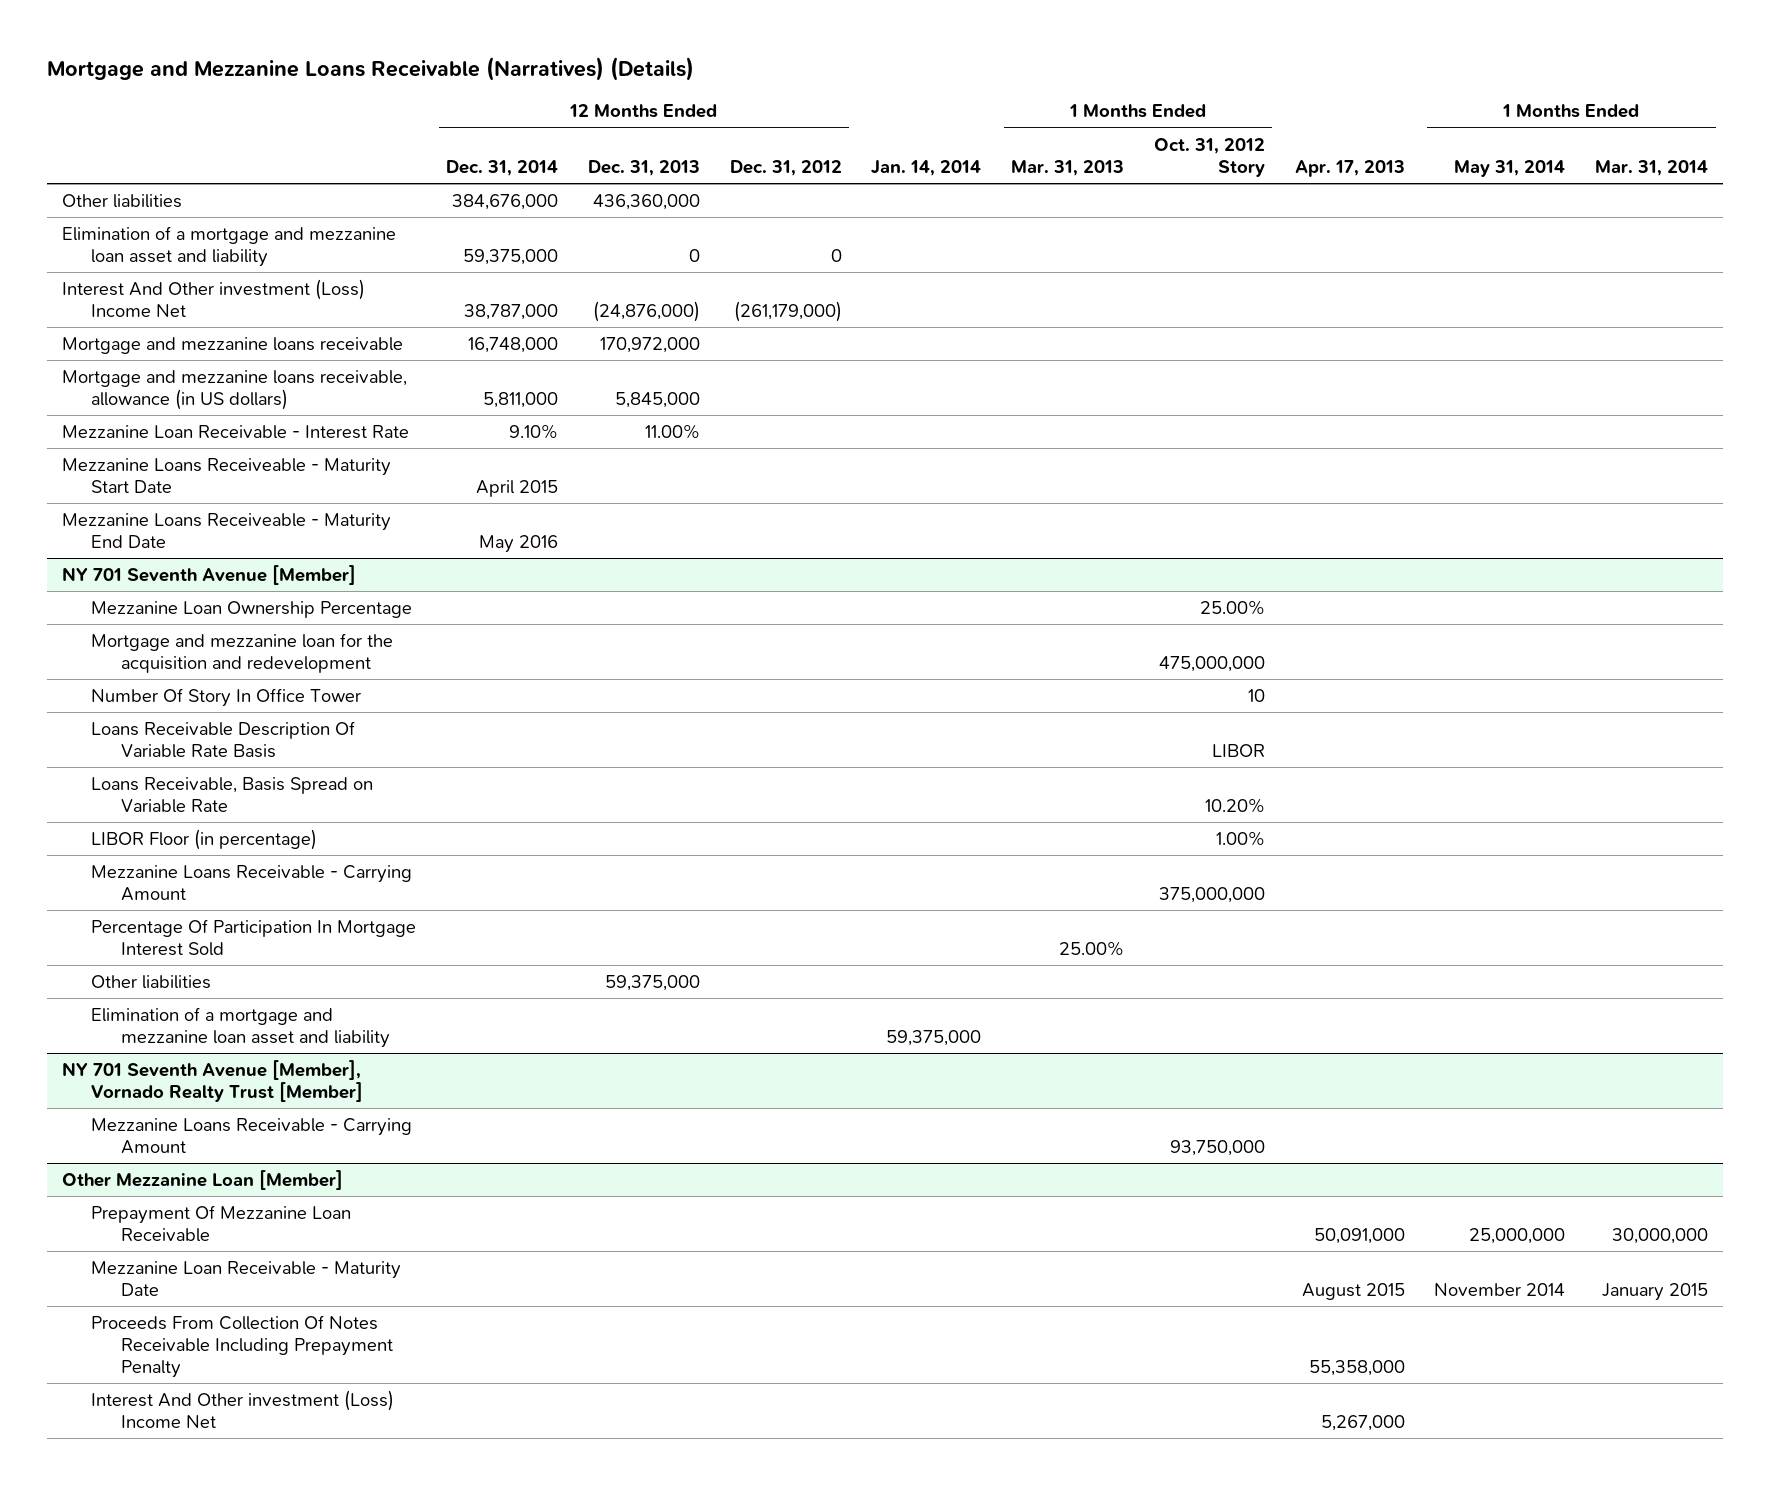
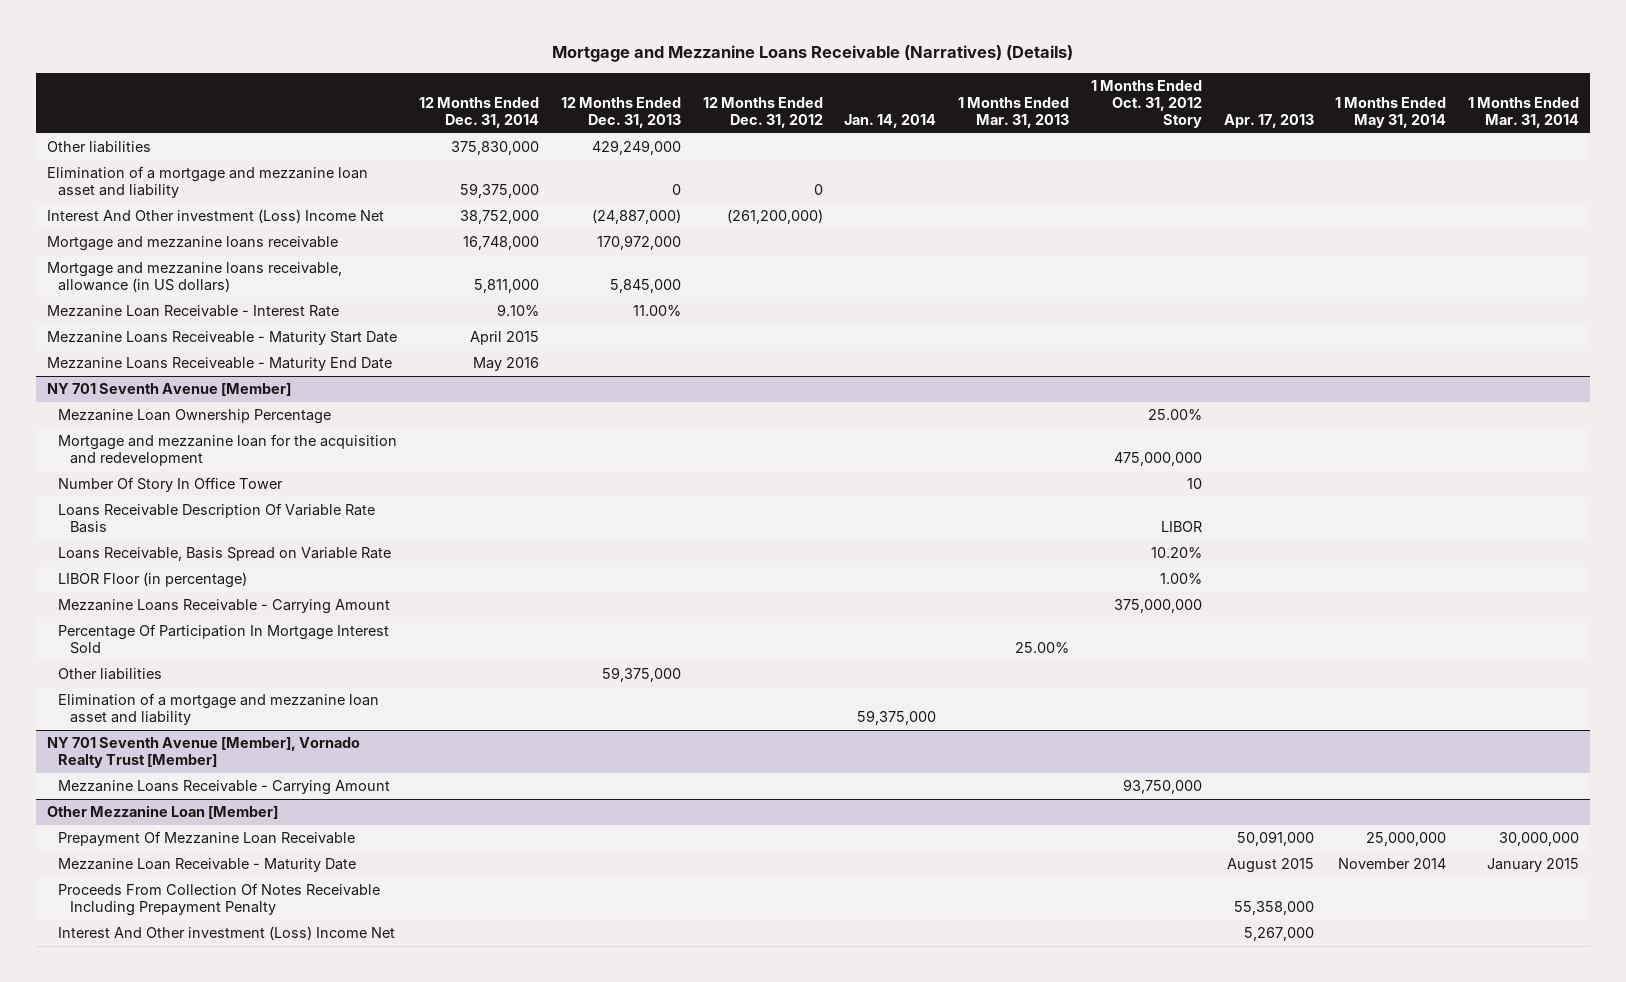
[452,193,559,210] 384,676,000 -> [451,141,540,156] 375,830,000
[592,193,700,210] 436,360,000 -> [591,140,681,156] 429,249,000
[464,304,559,321] 38,787,000 -> [460,210,540,225] 38,752,000
[592,301,700,323] (24,876,000) -> [591,209,681,225] (24,887,000)
[733,301,842,323] (261,179,000) -> [726,209,823,225] (261,200,000)

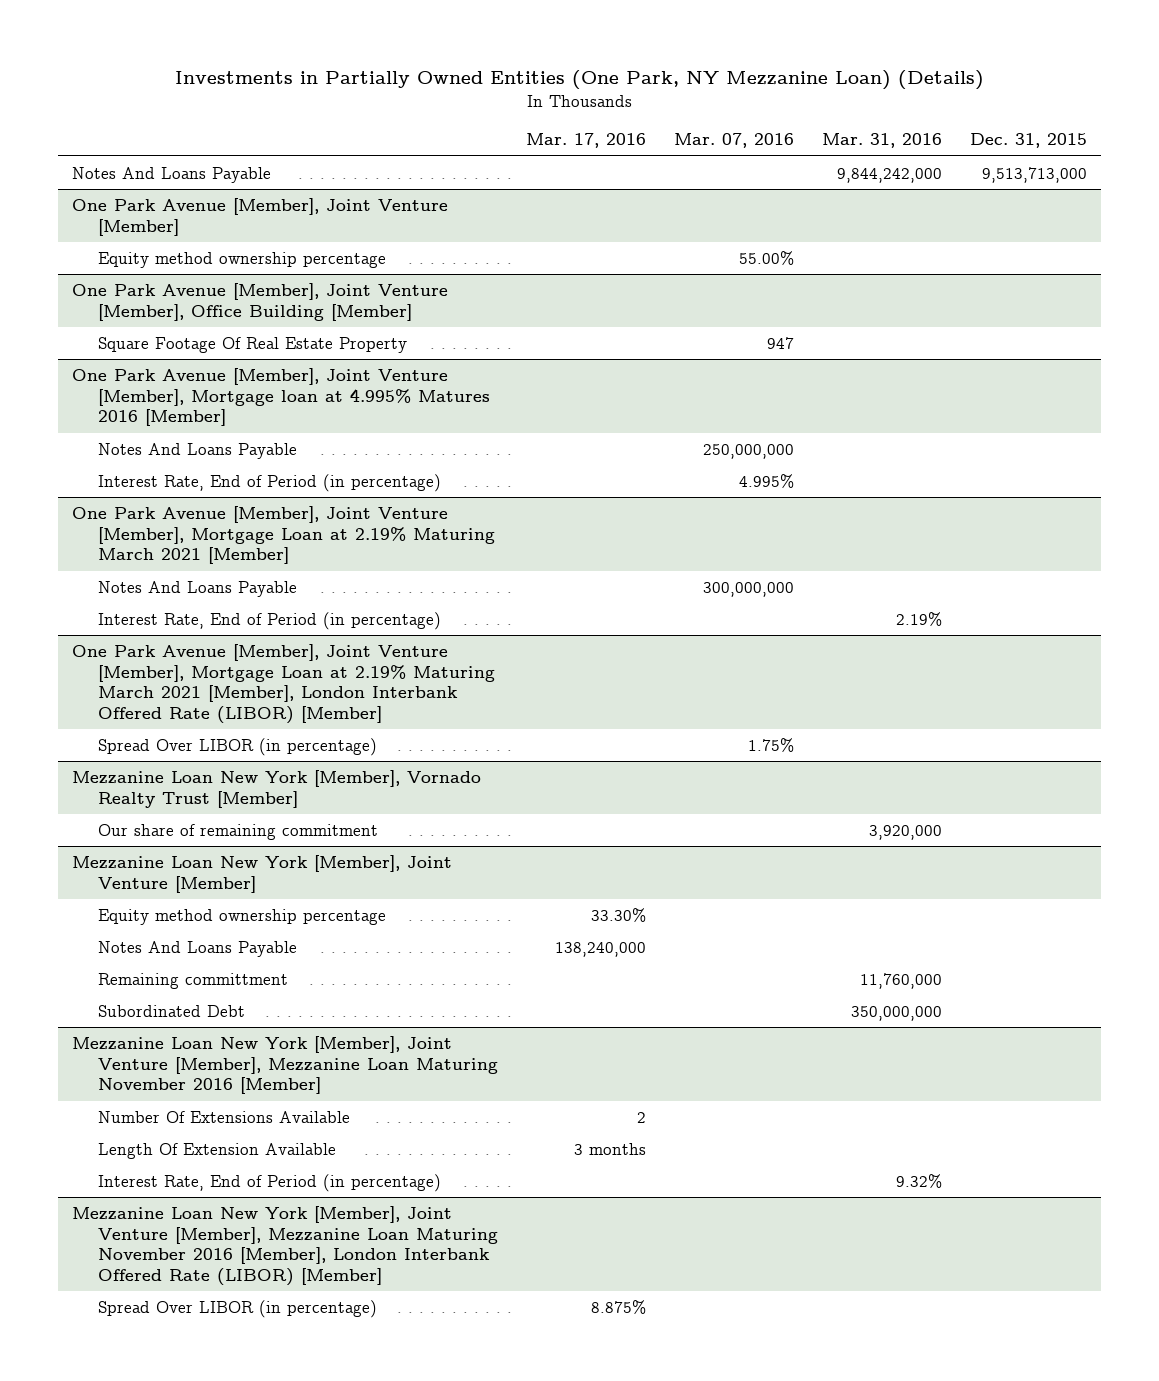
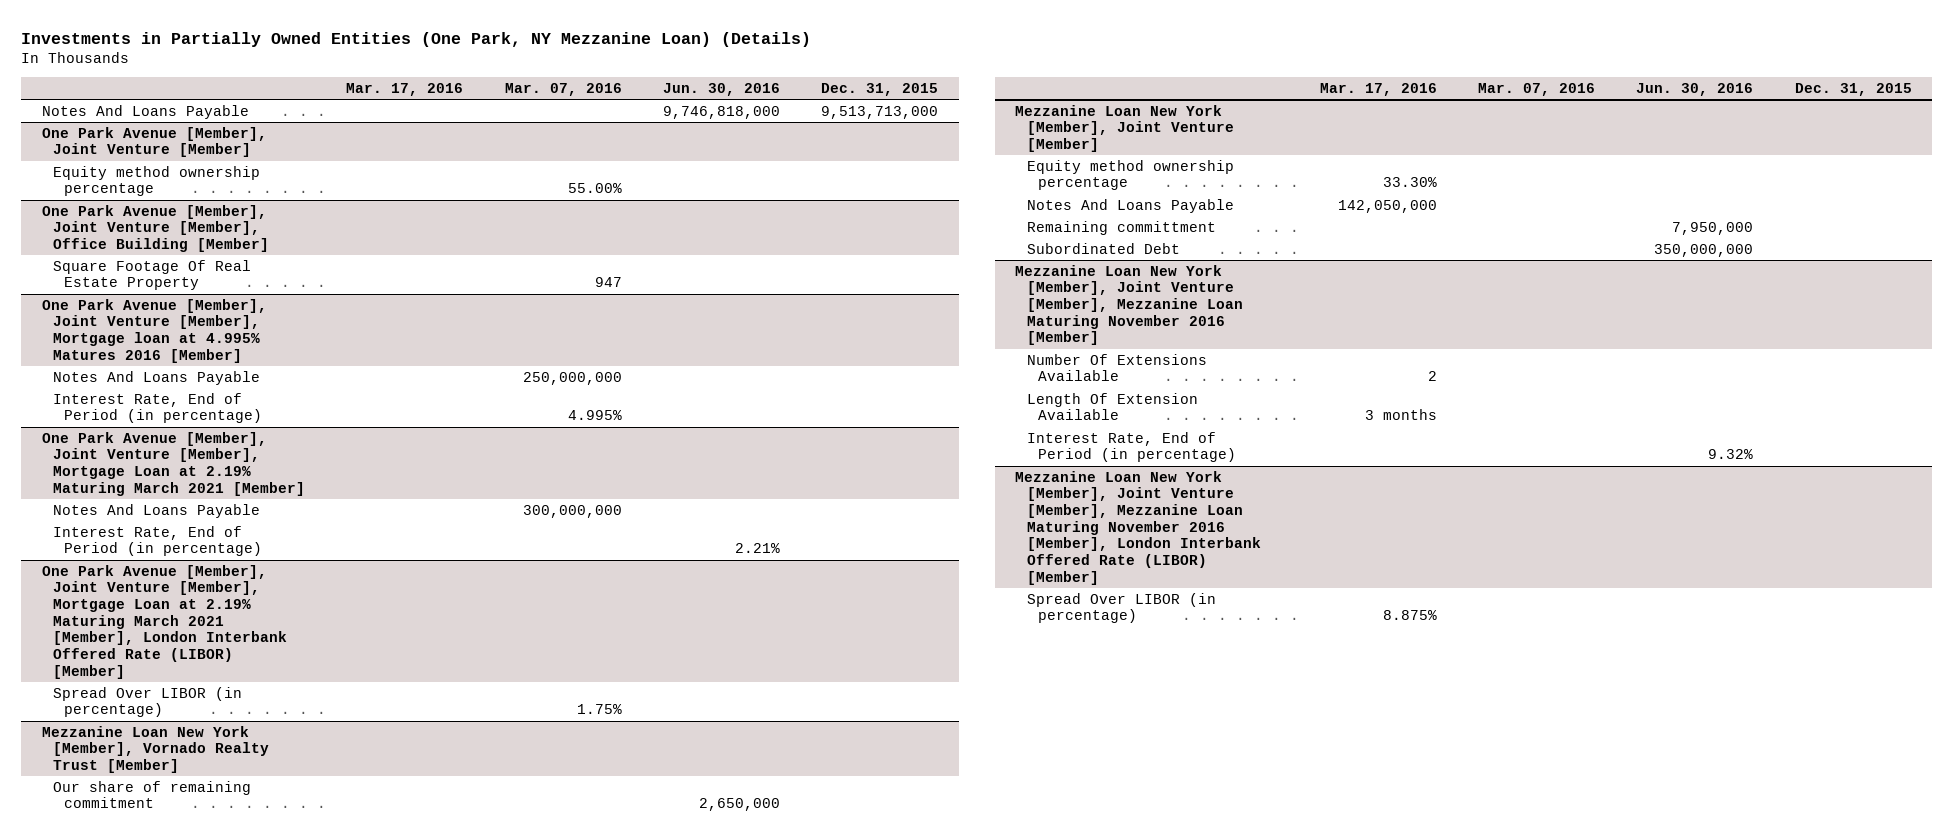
[821,133,942,149] Mar. 31, 2016 -> none
none -> [663,83,781,97] Jun. 30, 2016
[554,941,646,957] 138,240,000 -> [1337,199,1437,213] 142,050,000

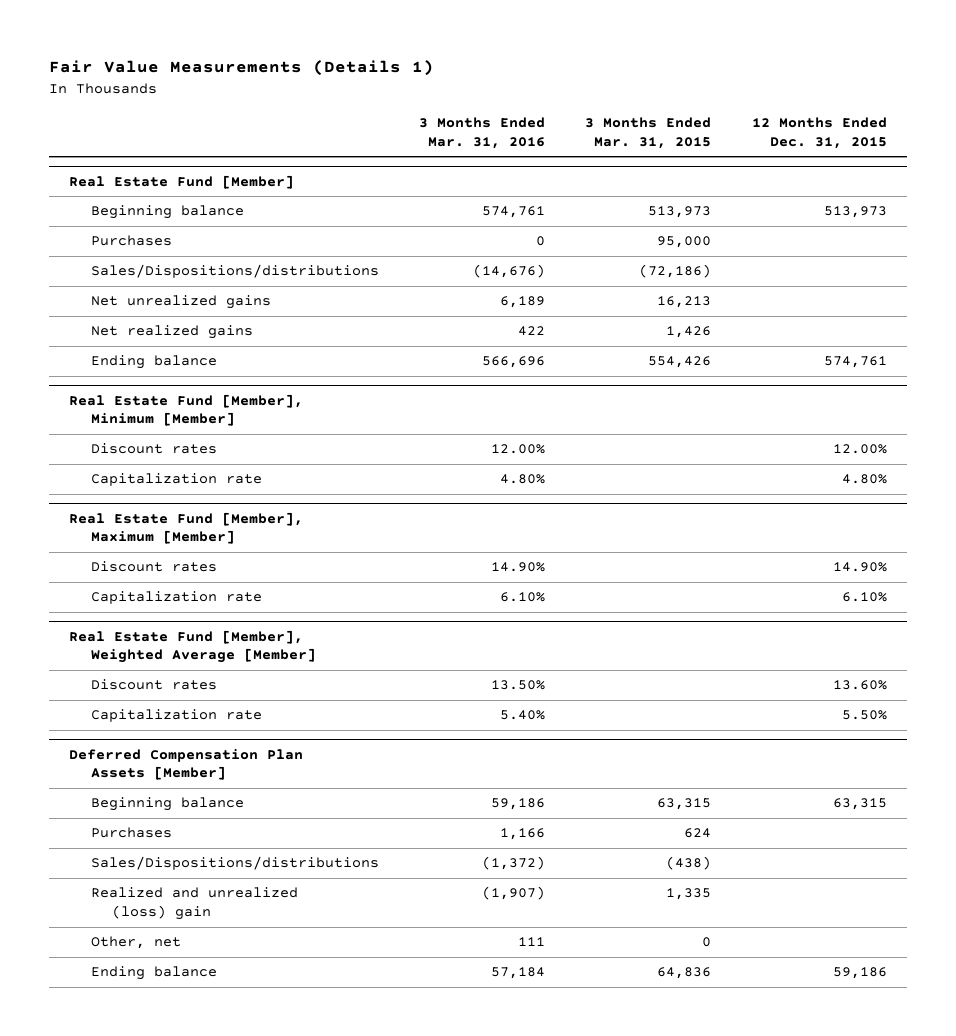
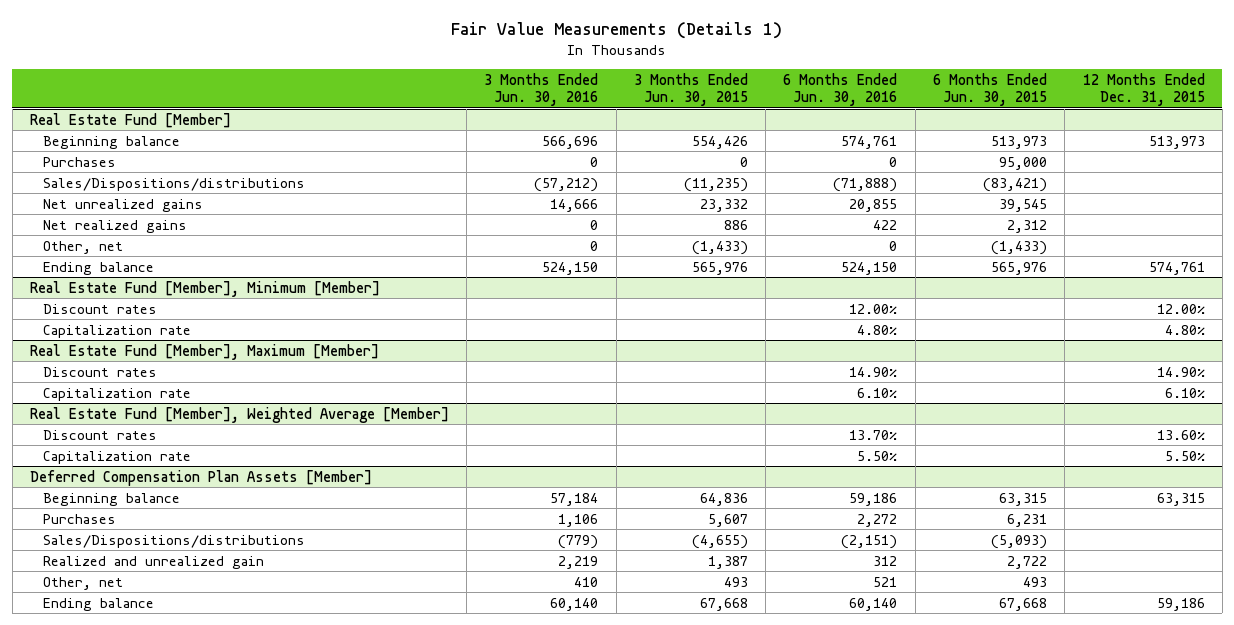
[419,117,546,149] 3 Months Ended Mar. 31, 2016 -> none
[585,117,712,149] 3 Months Ended Mar. 31, 2015 -> none
none -> [484,72,599,107] 3 Months Ended Jun. 30, 2016
none -> [633,72,748,107] 3 Months Ended Jun. 30, 2015
none -> [783,72,898,107] 6 Months Ended Jun. 30, 2016
none -> [933,72,1048,107] 6 Months Ended Jun. 30, 2015
none -> [43,240,124,254] Other, net
[90,887,298,921] Realized and unrealized (loss) gain -> [43,555,265,569] Realized and unrealized gain

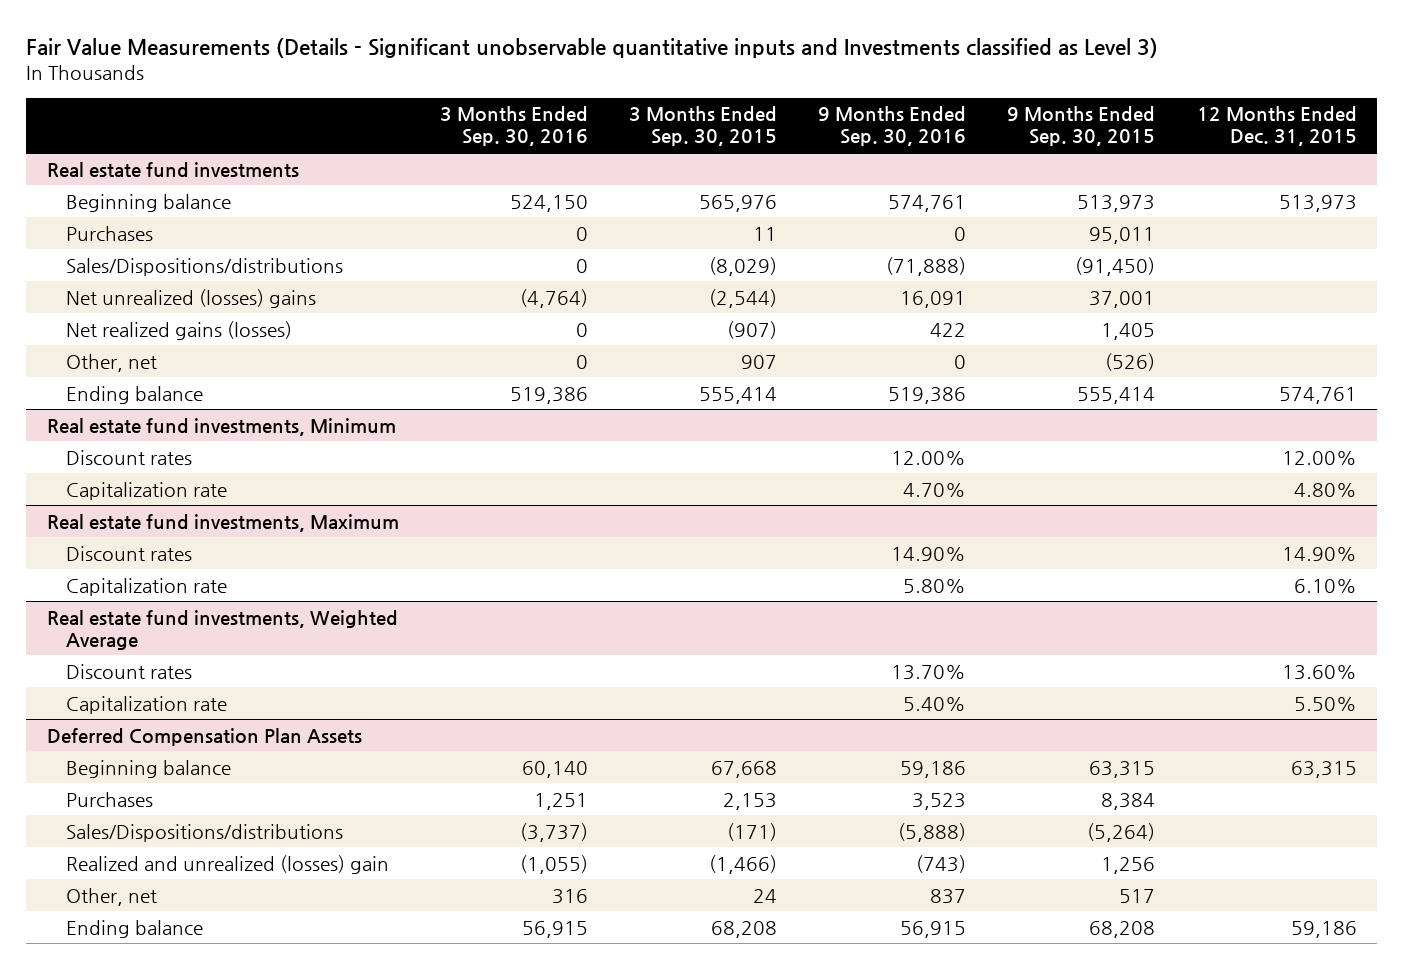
[451,21,783,39] Fair Value Measurements (Details 1) -> [25,38,1158,59] Fair Value Measurements (Details - Significant unobservable quantitative inputs and Investments classified as Level 3)
[484,72,599,107] 3 Months Ended Jun. 30, 2016 -> none
[633,72,748,107] 3 Months Ended Jun. 30, 2015 -> none
[783,72,898,107] 6 Months Ended Jun. 30, 2016 -> none
[933,72,1048,107] 6 Months Ended Jun. 30, 2015 -> none
none -> [439,106,588,147] 3 Months Ended Sep. 30, 2016
none -> [628,106,777,147] 3 Months Ended Sep. 30, 2015
none -> [818,106,967,147] 9 Months Ended Sep. 30, 2016
none -> [1007,106,1156,147] 9 Months Ended Sep. 30, 2015
[29,112,231,128] Real Estate Fund [Member] -> [46,161,299,177] Real estate fund investments
[43,198,204,212] Net unrealized gains -> [66,288,317,308] Net unrealized (losses) gains
[43,219,188,233] Net realized gains -> [66,320,293,340] Net realized gains (losses)
[29,280,380,297] Real Estate Fund [Member], Minimum [Member] -> [46,417,396,436] Real estate fund investments, Minimum
[29,343,379,360] Real Estate Fund [Member], Maximum [Member] -> [46,513,399,532] Real estate fund investments, Maximum
[29,406,449,423] Real Estate Fund [Member], Weighted Average [Member] -> [46,609,398,650] Real estate fund investments, Weighted Average
[29,469,372,486] Deferred Compensation Plan Assets [Member] -> [46,727,362,746] Deferred Compensation Plan Assets
[43,555,265,569] Realized and unrealized gain -> [66,854,390,874] Realized and unrealized (losses) gain

